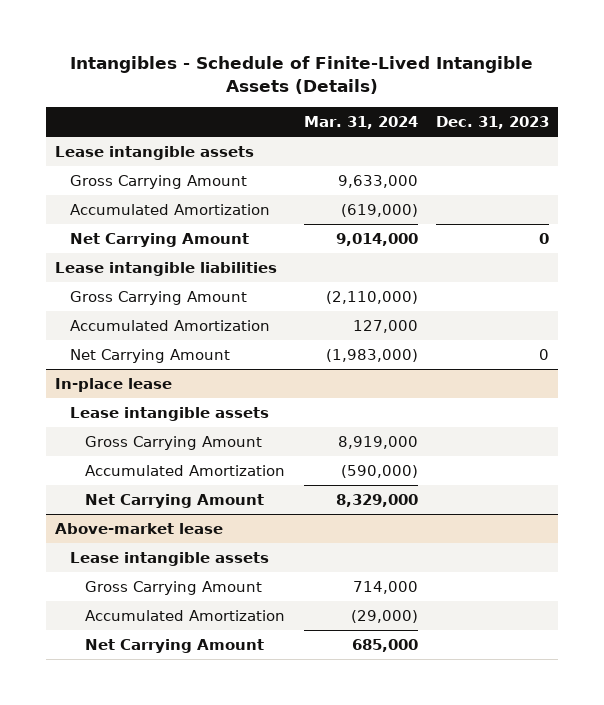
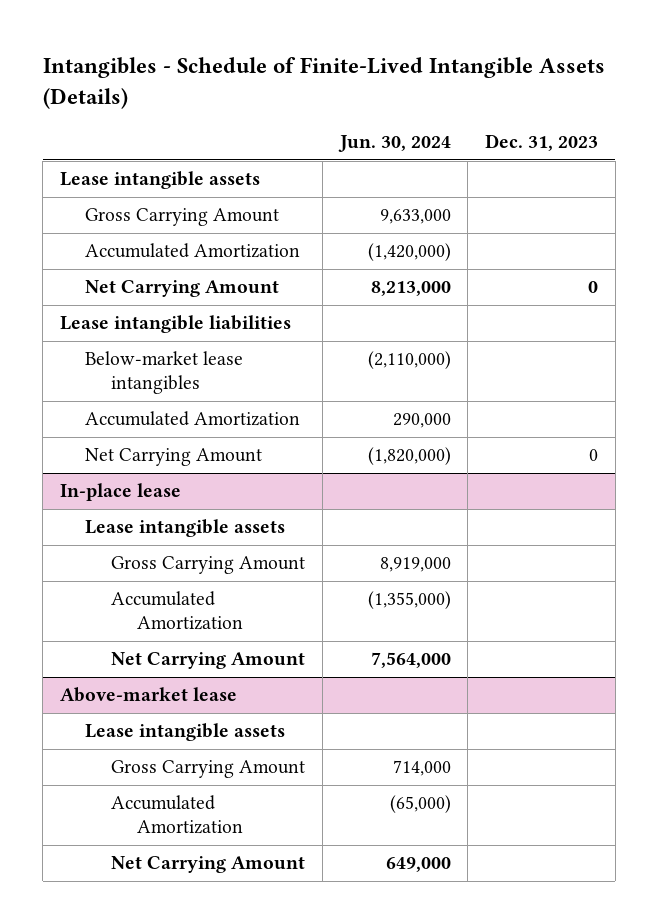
[303,115,418,129] Mar. 31, 2024 -> none
none -> [337,135,451,153] Jun. 30, 2024
[70,291,248,306] Gross Carrying Amount -> [85,351,244,395] Below-market lease intangibles

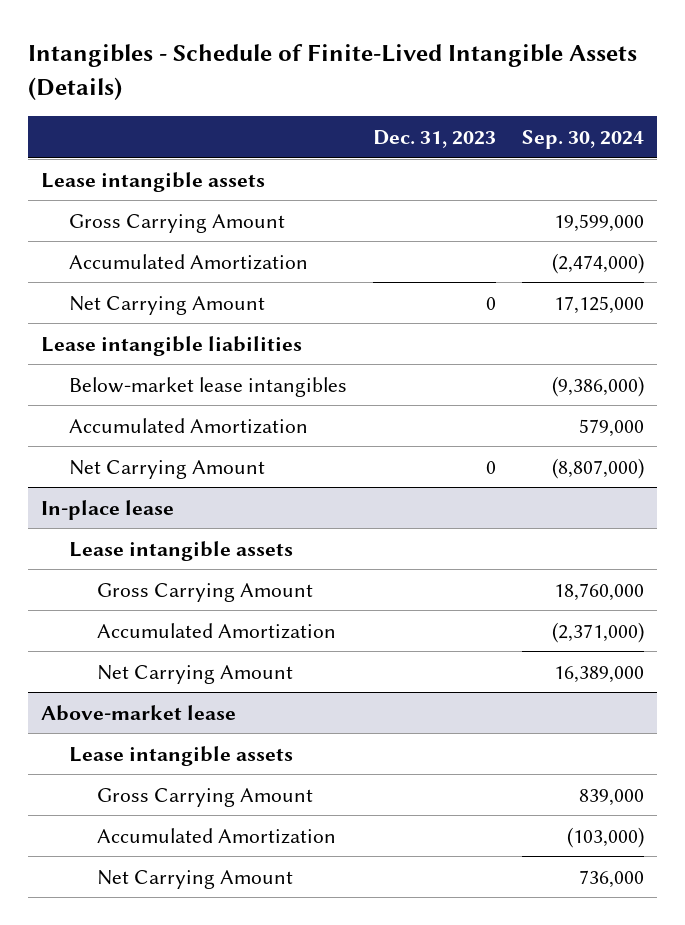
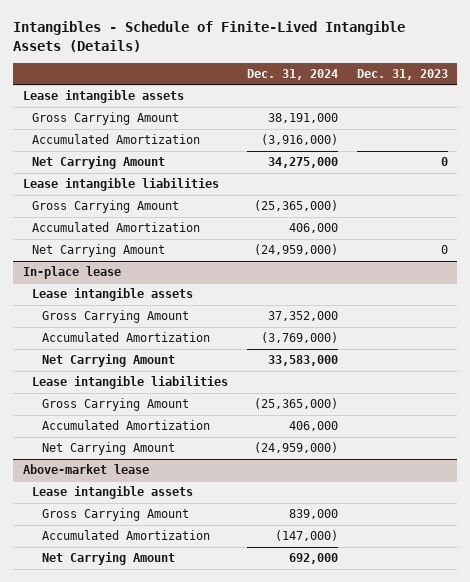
[521,129,644,149] Sep. 30, 2024 -> none
none -> [246,68,338,80] Dec. 31, 2024
[68,376,347,397] Below-market lease intangibles -> [32,200,180,214] Gross Carrying Amount
none -> [32,376,229,390] Lease intangible liabilities
none -> [41,398,189,412] Gross Carrying Amount
none -> [41,420,210,431] Accumulated Amortization
none -> [41,442,175,456] Net Carrying Amount

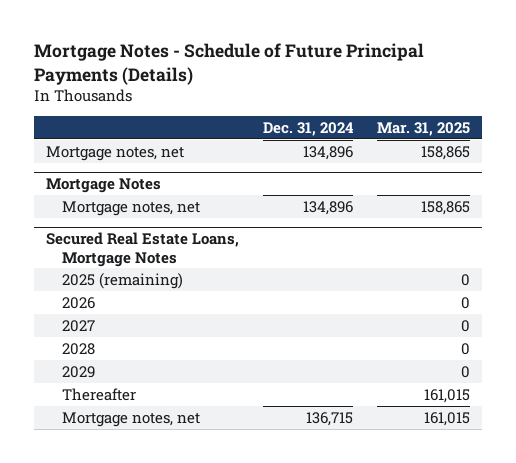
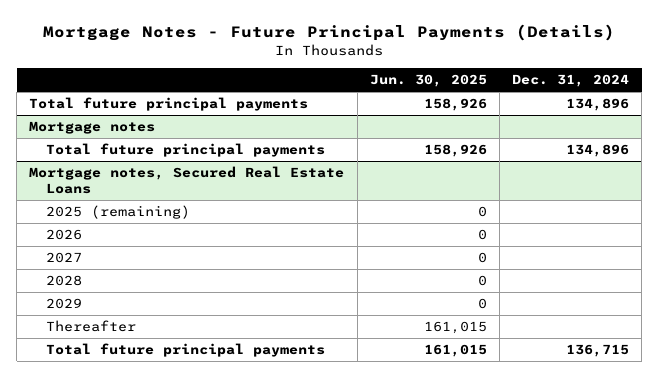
[33,43,424,85] Mortgage Notes - Schedule of Future Principal Payments (Details) -> [43,24,616,42] Mortgage Notes - Future Principal Payments (Details)
[377,121,471,136] Mar. 31, 2025 -> none
none -> [369,74,487,88] Jun. 30, 2025
[45,145,184,161] Mortgage notes, net -> [29,97,309,112] Total future principal payments
[45,177,161,193] Mortgage Notes -> [29,121,156,135] Mortgage notes
[61,200,200,216] Mortgage notes, net -> [46,143,326,158] Total future principal payments
[45,231,239,267] Secured Real Estate Loans, Mortgage Notes -> [29,166,345,195] Mortgage notes, Secured Real Estate Loans
[61,411,200,427] Mortgage notes, net -> [46,343,326,358] Total future principal payments

